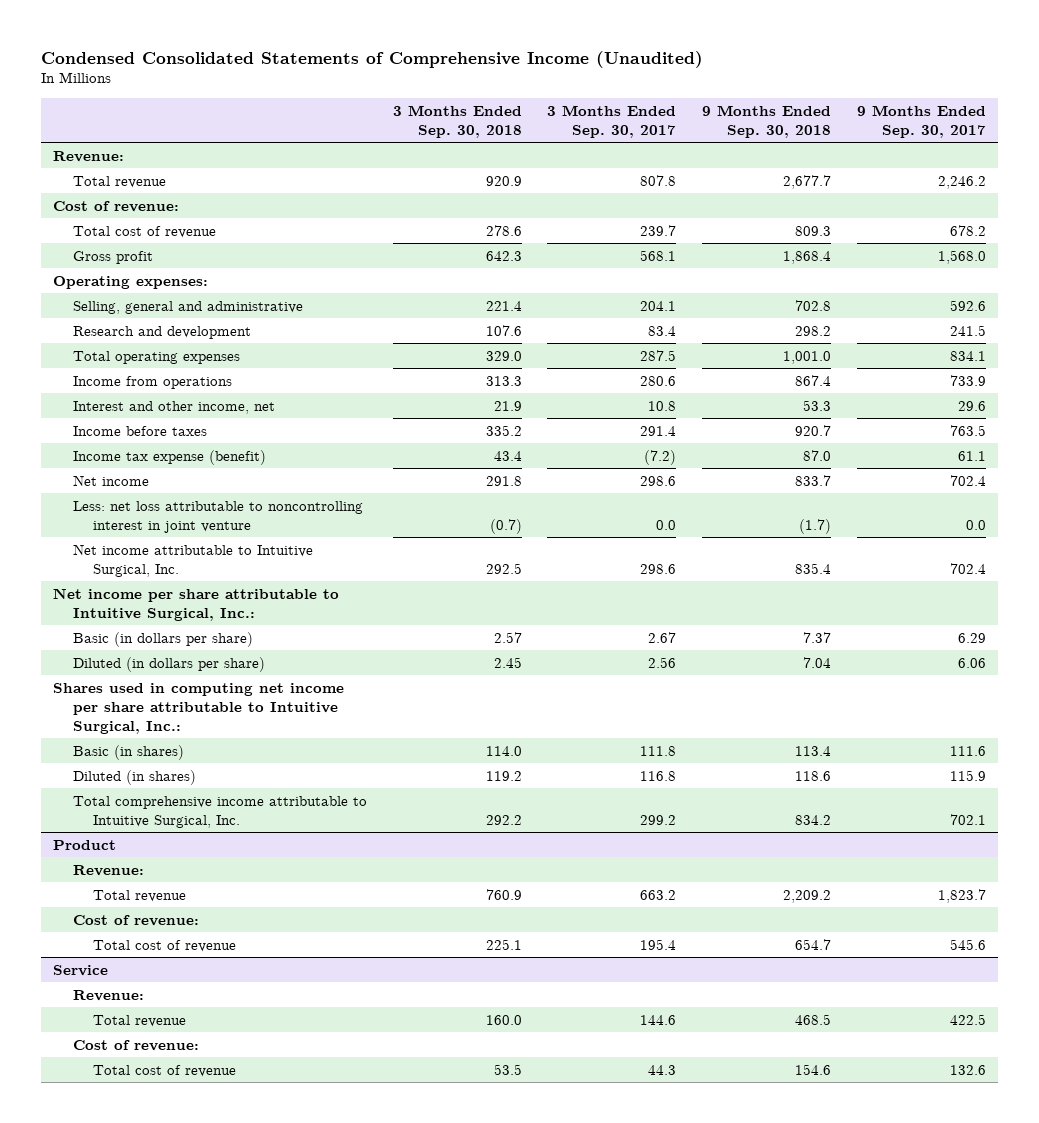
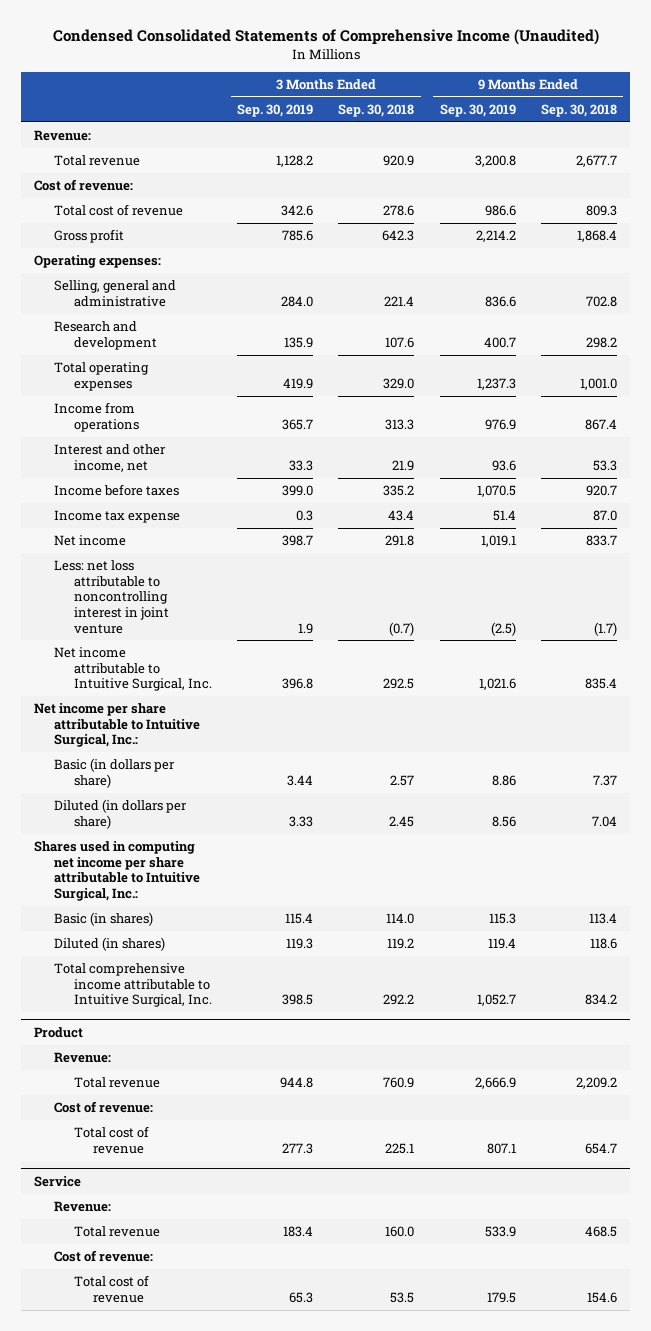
[547,104,677,138] 3 Months Ended Sep. 30, 2017 -> none
[856,104,986,138] 9 Months Ended Sep. 30, 2017 -> none
none -> [236,103,313,117] Sep. 30, 2019
none -> [439,103,516,117] Sep. 30, 2019
[73,449,267,465] Income tax expense (benefit) -> [53,510,180,524] Income tax expense

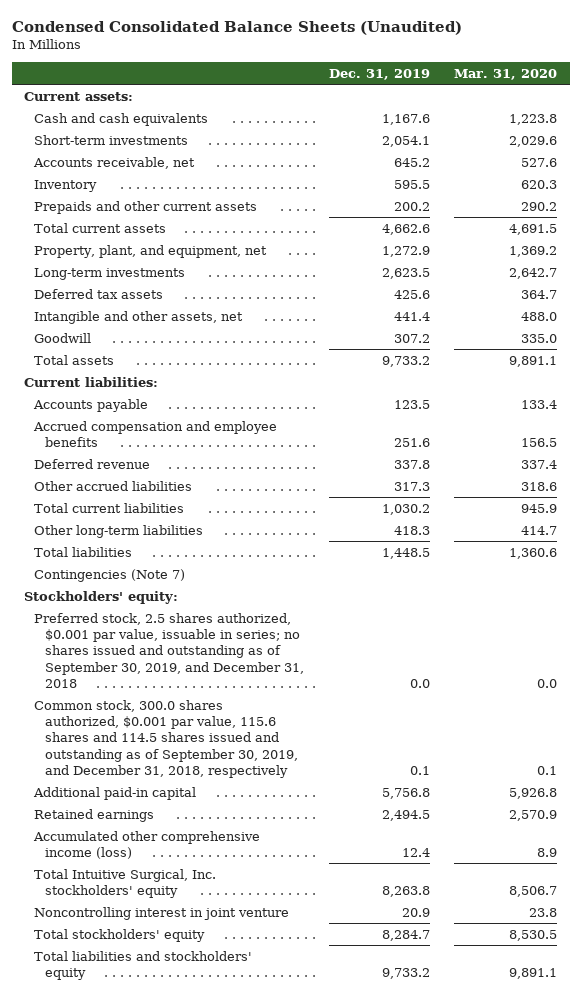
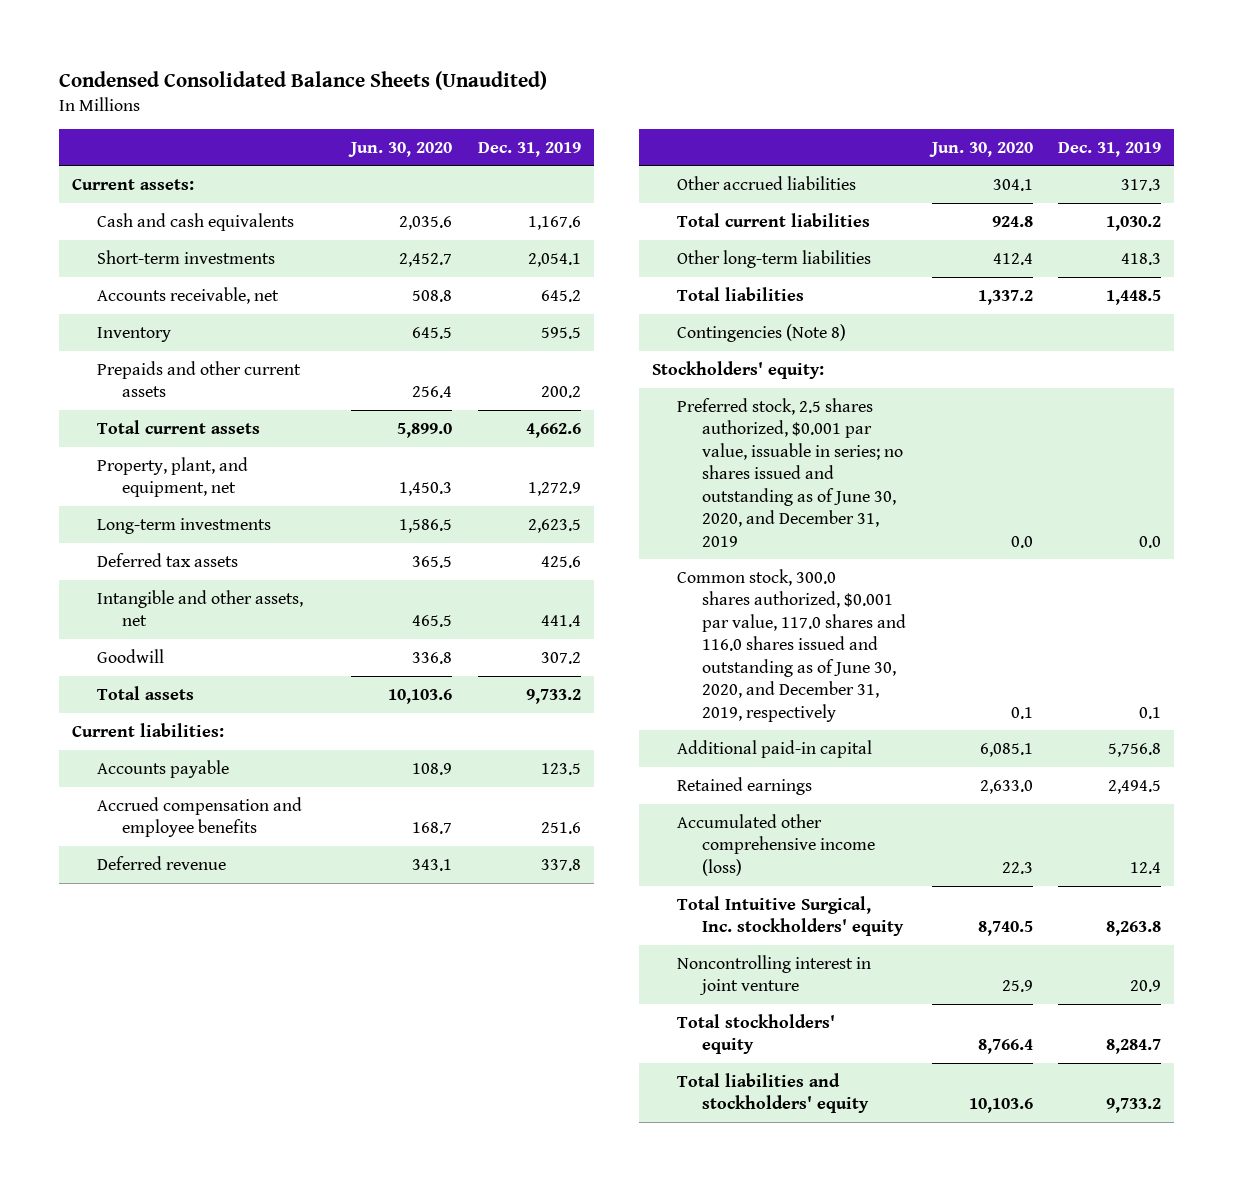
[454,68,558,80] Mar. 31, 2020 -> none
none -> [348,141,453,157] Jun. 30, 2020
[34,568,186,582] Contingencies (Note 7) -> [676,323,846,342] Contingencies (Note 8)
[34,612,304,688] Preferred stock, 2.5 shares authorized, $0.001 par value, issuable in series; no shares issued and outstanding as of September 30, 2019, and December 31, 2018 -> [676,397,903,547] Preferred stock, 2.5 shares authorized, $0.001 par value, issuable in series; no shares issued and outstanding as of June 30, 2020, and December 31, 2019
[34,699,298,778] Common stock, 300.0 shares authorized, $0.001 par value, 115.6 shares and 114.5 shares issued and outstanding as of September 30, 2019, and December 31, 2018, respectively -> [676,568,906,722] Common stock, 300.0 shares authorized, $0.001 par value, 117.0 shares and 116.0 shares issued and outstanding as of June 30, 2020, and December 31, 2019, respectively

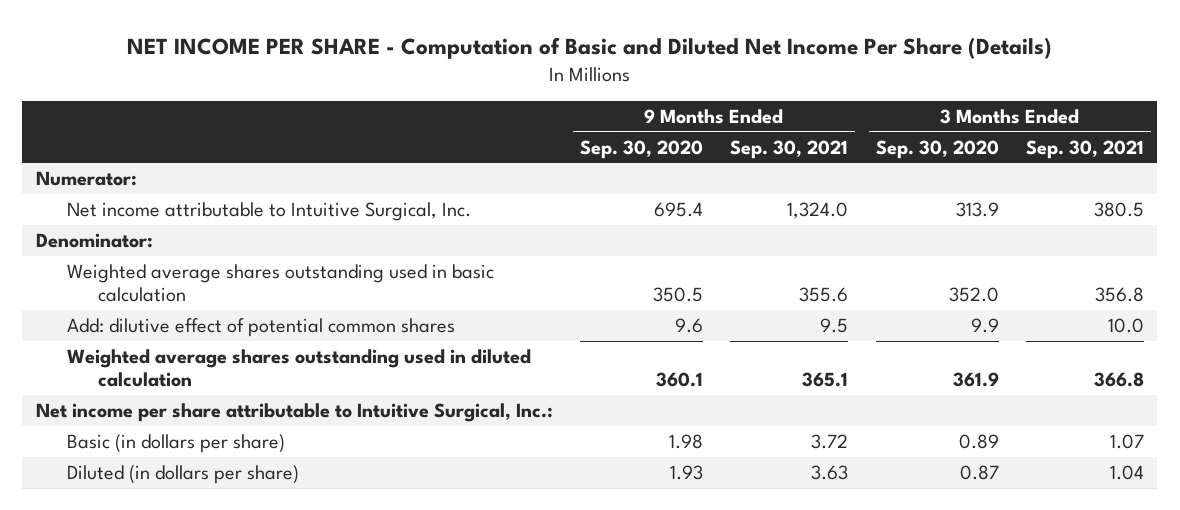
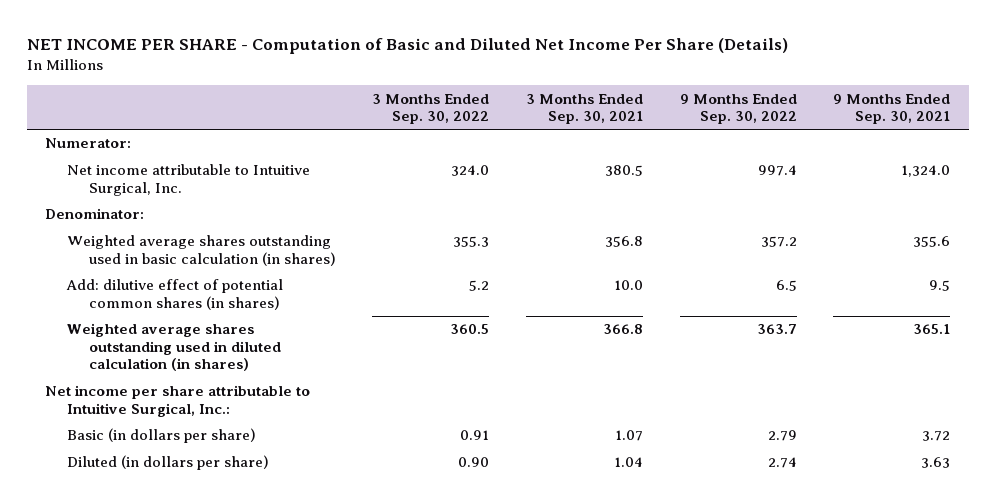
[580,139,704,159] Sep. 30, 2020 -> none
[875,139,999,159] Sep. 30, 2020 -> none
none -> [372,93,490,125] 3 Months Ended Sep. 30, 2022
none -> [679,93,797,125] 9 Months Ended Sep. 30, 2022
[66,264,494,303] Weighted average shares outstanding used in basic calculation -> [67,235,336,266] Weighted average shares outstanding used in basic calculation (in shares)
[66,318,455,338] Add: dilutive effect of potential common shares -> [66,279,284,310] Add: dilutive effect of potential common shares (in shares)
[66,349,531,388] Weighted average shares outstanding used in diluted calculation -> [67,323,281,372] Weighted average shares outstanding used in diluted calculation (in shares)

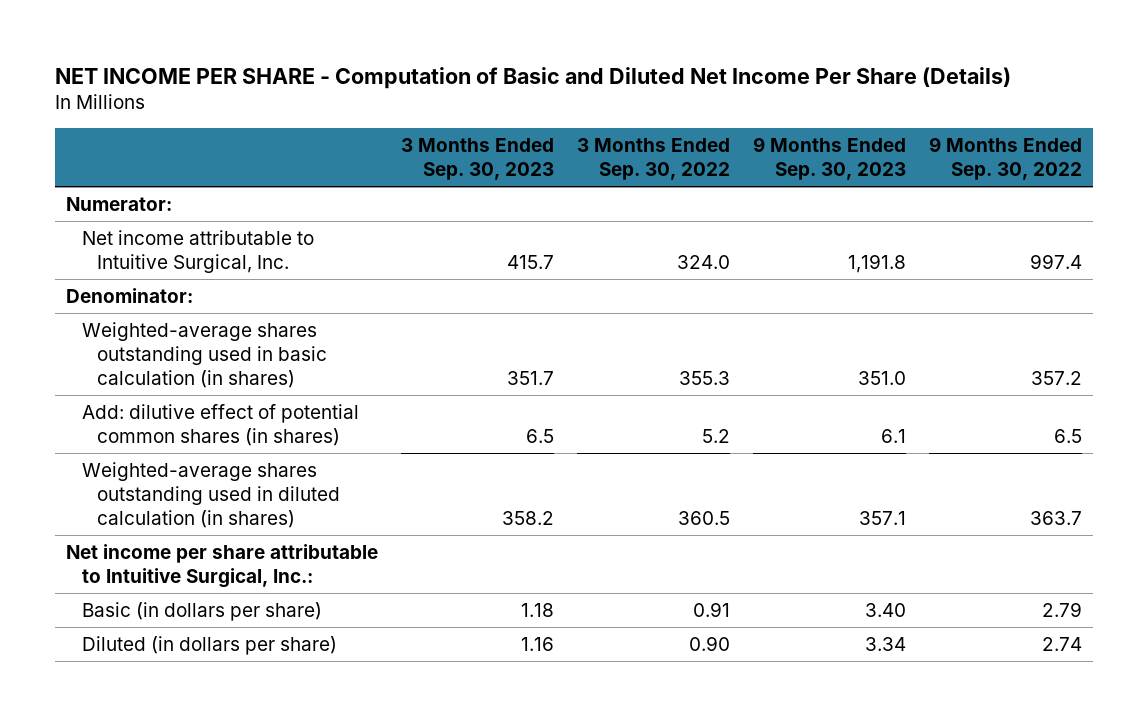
[526,93,644,125] 3 Months Ended Sep. 30, 2021 -> none
[833,93,951,125] 9 Months Ended Sep. 30, 2021 -> none
none -> [401,138,555,181] 3 Months Ended Sep. 30, 2023
none -> [752,137,906,181] 9 Months Ended Sep. 30, 2023
[67,235,336,266] Weighted average shares outstanding used in basic calculation (in shares) -> [81,321,328,389] Weighted-average shares outstanding used in basic calculation (in shares)
[67,323,281,372] Weighted average shares outstanding used in diluted calculation (in shares) -> [81,461,341,529] Weighted-average shares outstanding used in diluted calculation (in shares)

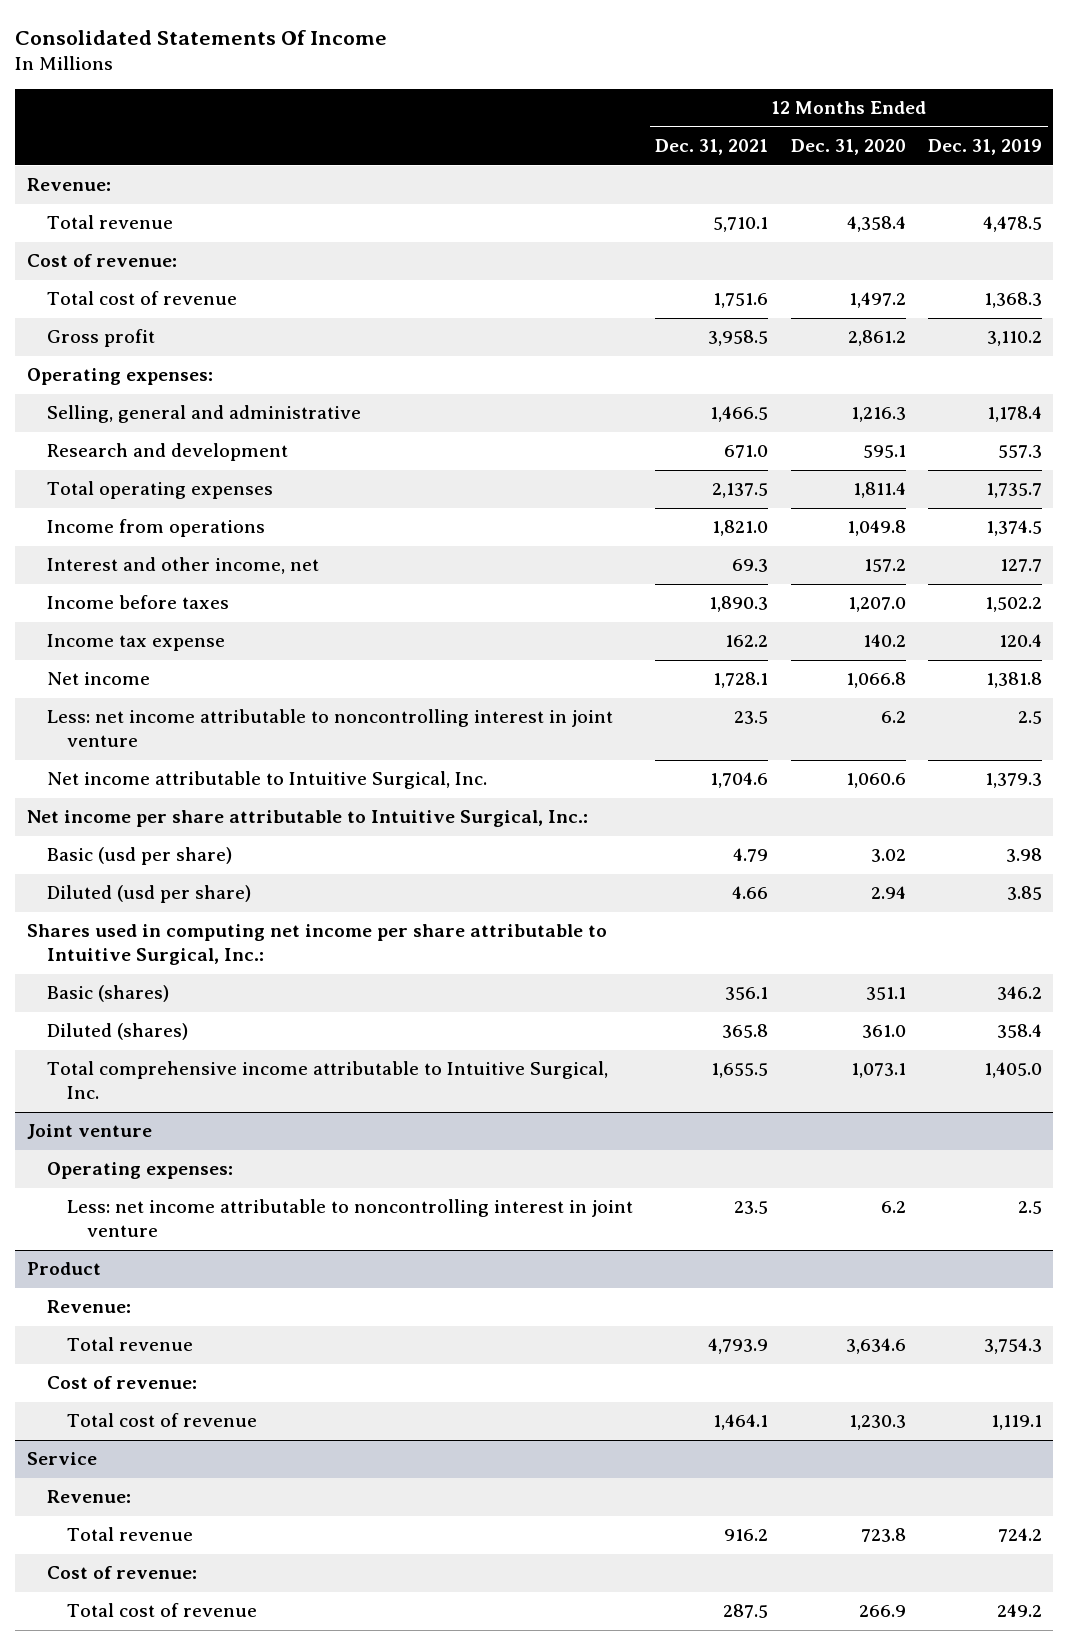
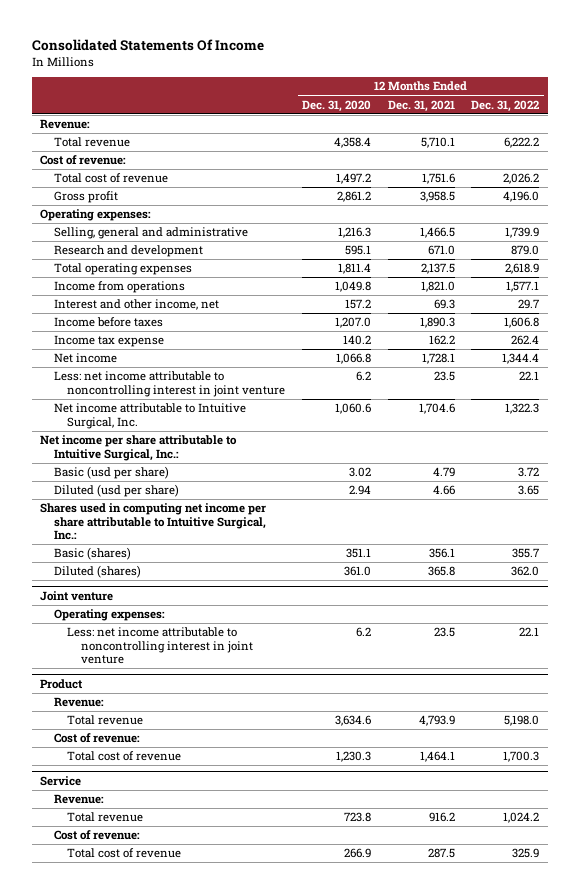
[928,139,1043,156] Dec. 31, 2019 -> none
none -> [471,99,540,112] Dec. 31, 2022
[46,1061,608,1100] Total comprehensive income attributable to Intuitive Surgical, Inc. -> none

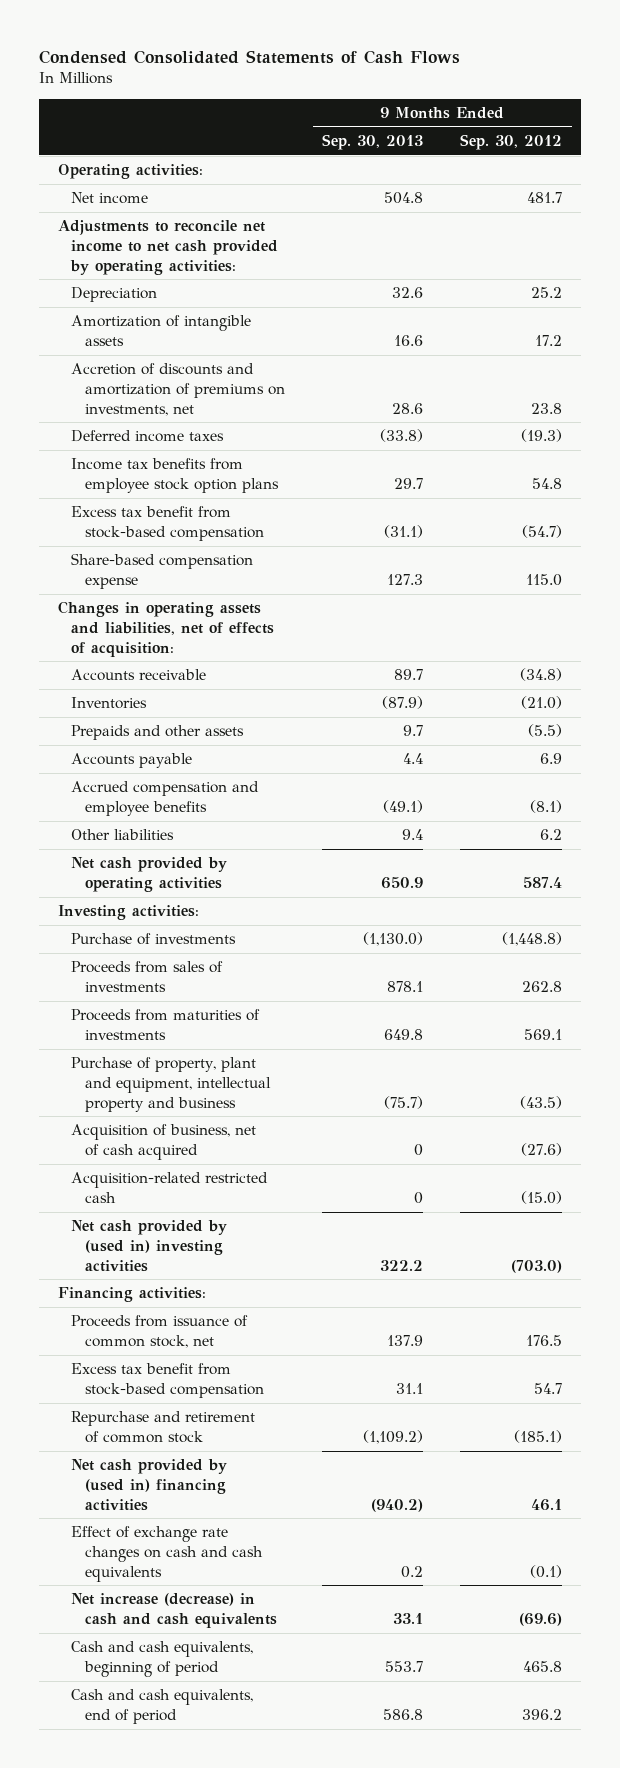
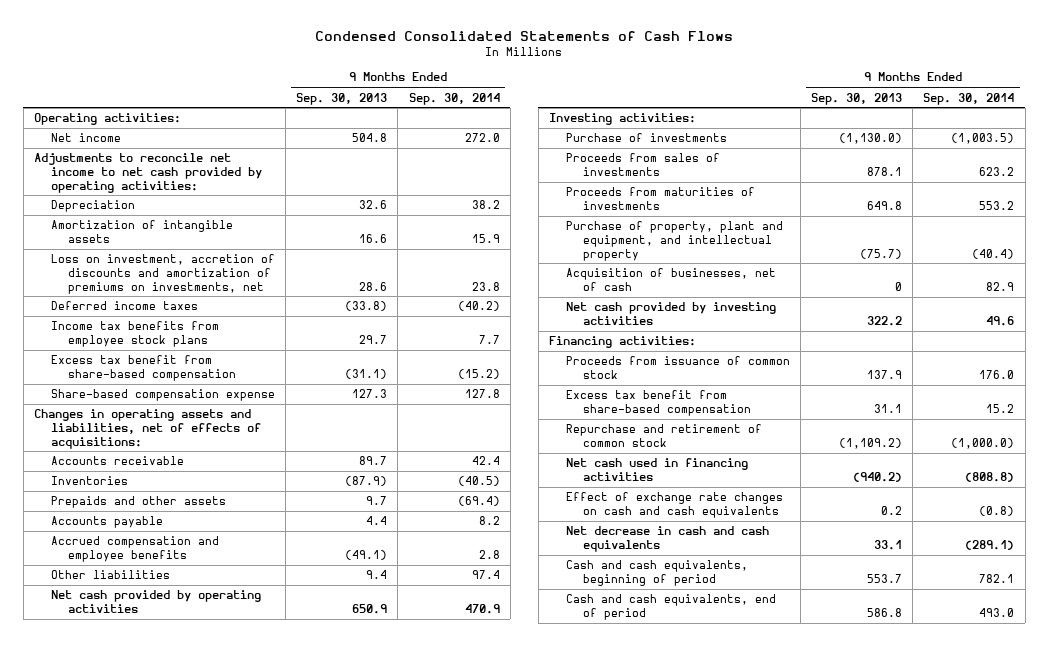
[460,133,563,150] Sep. 30, 2012 -> none
none -> [408,92,500,105] Sep. 30, 2014
[71,363,285,416] Accretion of discounts and amortization of premiums on investments, net -> [50,254,275,294] Loss on investment, accretion of discounts and amortization of premiums on investments, net
[71,458,279,494] Income tax benefits from employee stock option plans -> [50,321,219,347] Income tax benefits from employee stock plans
[71,506,264,542] Excess tax benefit from stock-based compensation -> [50,355,236,381] Excess tax benefit from share-based compensation
[57,601,275,657] Changes in operating assets and liabilities, net of effects of acquisition: -> [33,409,261,449] Changes in operating assets and liabilities, net of effects of acquisitions:
[71,1172,269,1204] Acquisition-related restricted cash -> none
[71,1057,271,1112] Purchase of property, plant and equipment, intellectual property and business -> [565,221,783,261] Purchase of property, plant and equipment, and intellectual property
[71,1124,257,1161] Acquisition of business, net of cash acquired -> [565,268,776,291] Acquisition of businesses, net of cash
[71,1220,228,1272] Net cash provided by (used in) investing activities -> [565,302,776,325] Net cash provided by investing activities
[71,1315,249,1349] Proceeds from issuance of common stock, net -> [565,356,790,379] Proceeds from issuance of common stock
[71,1363,264,1399] Excess tax benefit from stock-based compensation -> [565,390,751,416] Excess tax benefit from share-based compensation
[71,1459,228,1511] Net cash provided by (used in) financing activities -> [565,458,748,481] Net cash used in financing activities
[71,1593,277,1629] Net increase (decrease) in cash and cash equivalents -> [565,526,769,552] Net decrease in cash and cash equivalents

